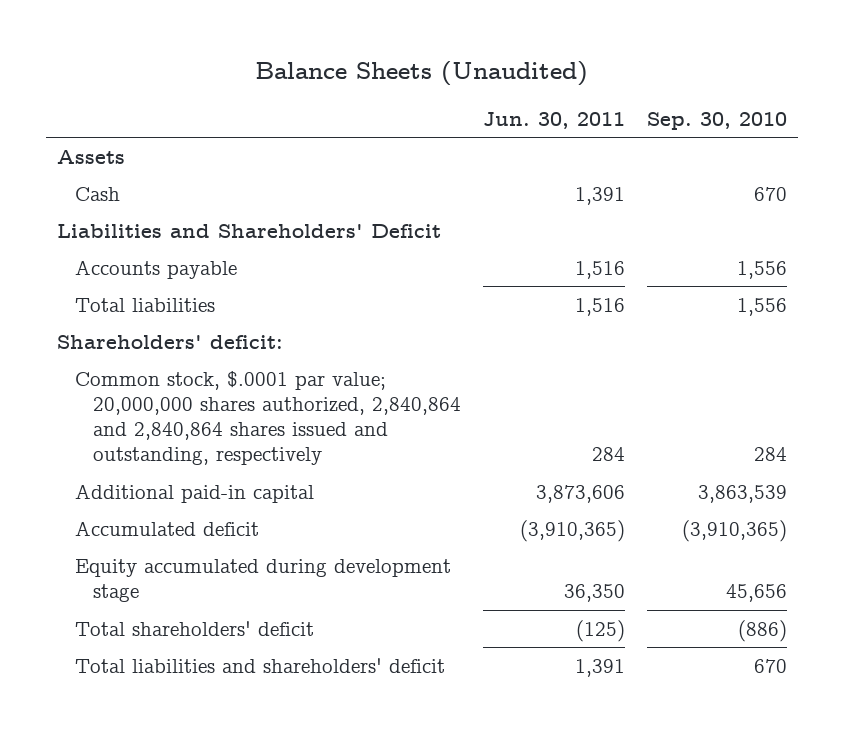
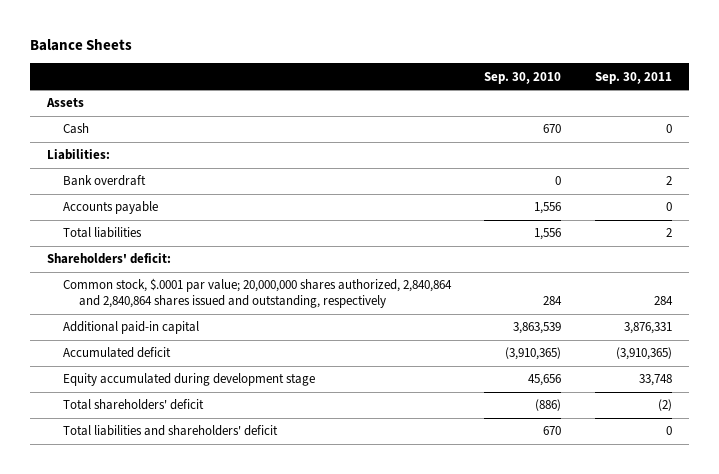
[255,60,589,86] Balance Sheets (Unaudited) -> [30,39,133,52] Balance Sheets
[482,111,625,129] Jun. 30, 2011 -> none
none -> [595,71,673,84] Sep. 30, 2011
[57,223,442,238] Liabilities and Shareholders' Deficit -> none
none -> [46,149,110,161] Liabilities:
none -> [62,175,146,187] Bank overdraft

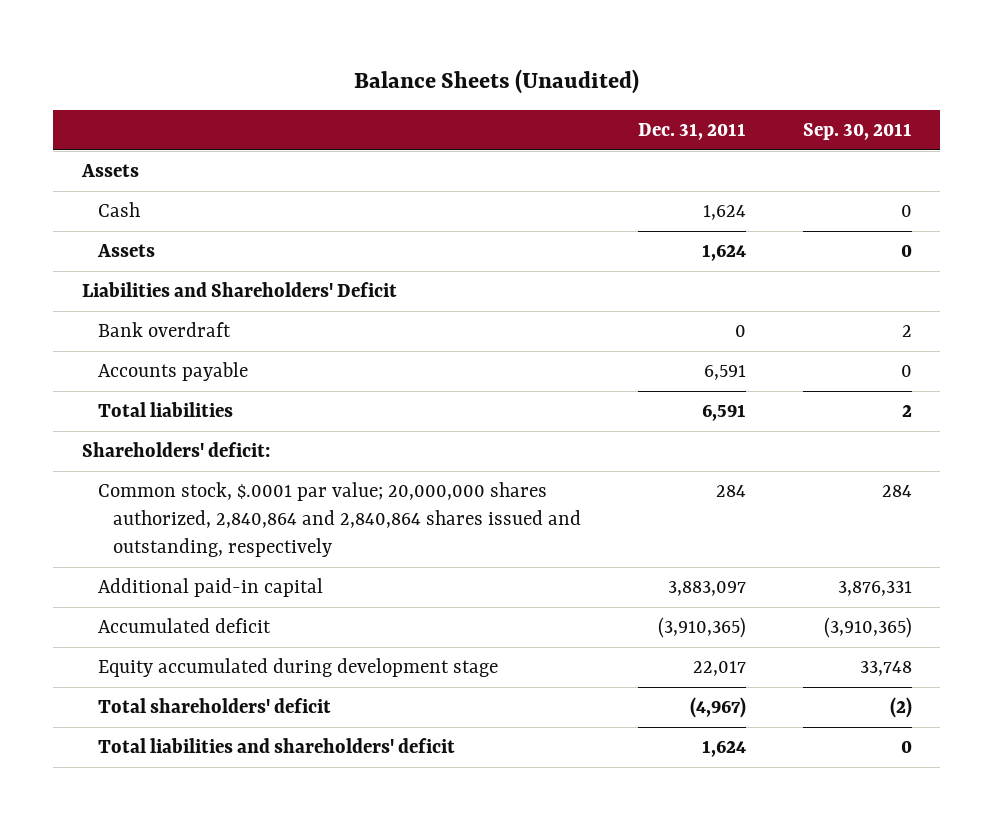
[30,39,133,52] Balance Sheets -> [353,68,639,94] Balance Sheets (Unaudited)
[484,71,562,84] Sep. 30, 2010 -> none
none -> [638,123,747,141] Dec. 31, 2011
[46,149,110,161] Liabilities: -> none
none -> [96,244,155,258] Assets
none -> [81,282,397,298] Liabilities and Shareholders' Deficit

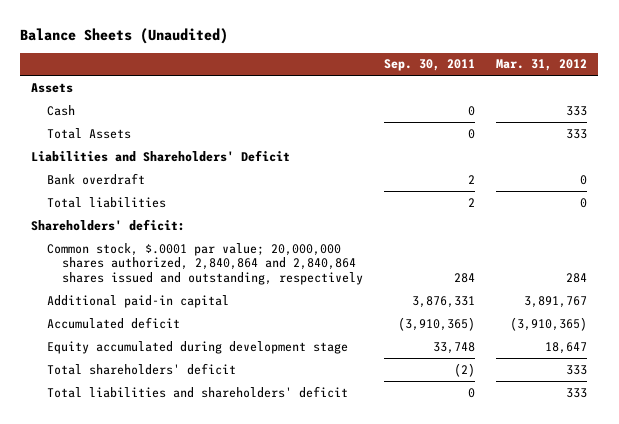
[638,123,747,141] Dec. 31, 2011 -> none
none -> [496,59,588,72] Mar. 31, 2012
[96,244,155,258] Assets -> [46,127,131,139] Total Assets
[97,362,248,382] Accounts payable -> none

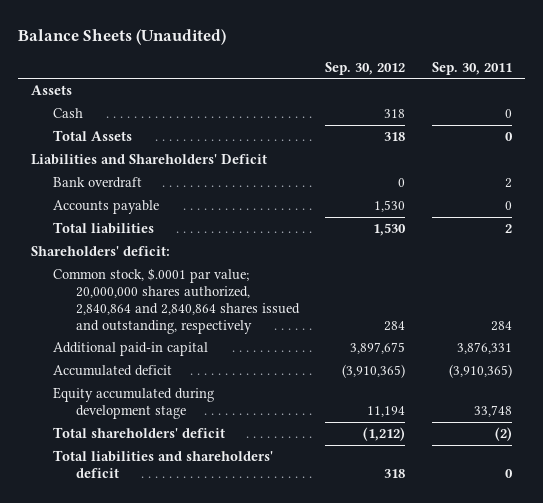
[496,59,588,72] Mar. 31, 2012 -> none
none -> [325,61,406,75] Sep. 30, 2012
none -> [53,200,160,215] Accounts payable

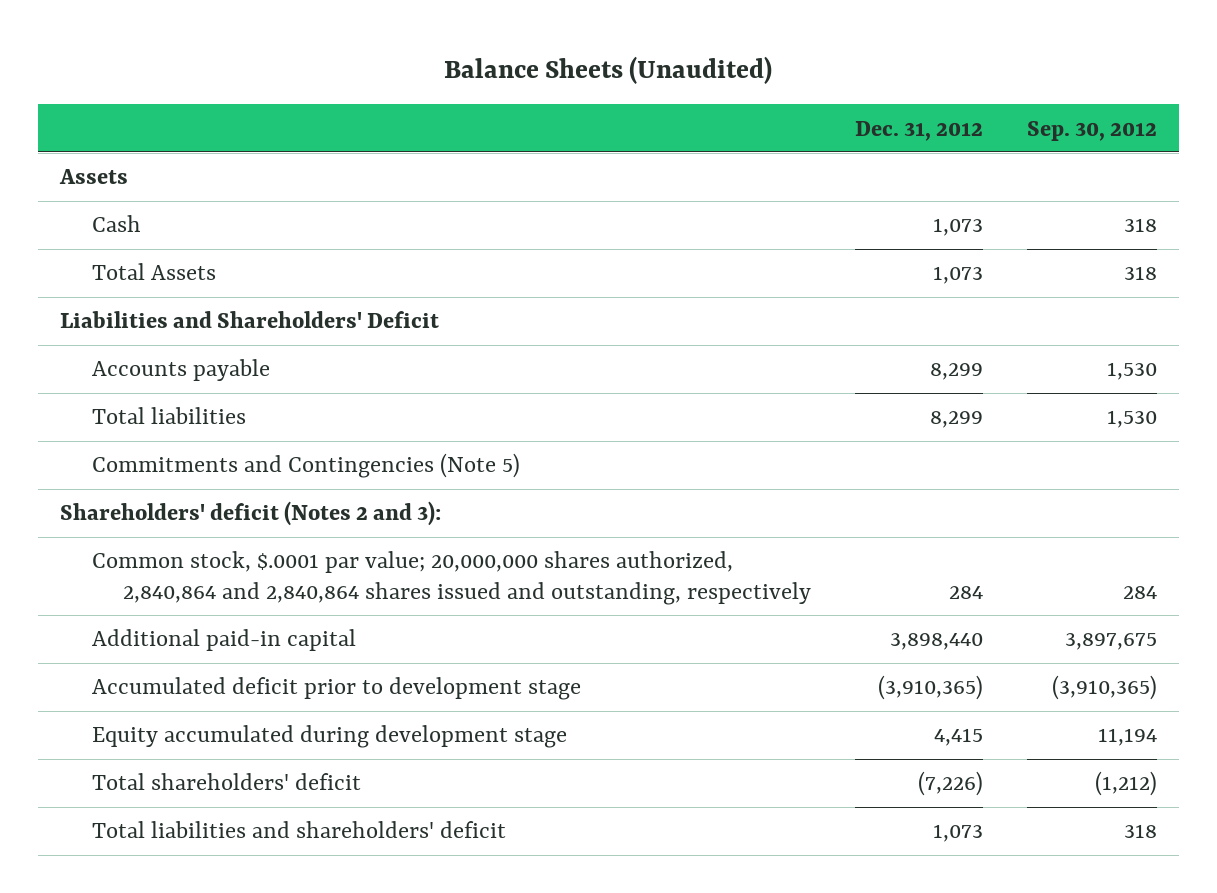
[431,61,512,75] Sep. 30, 2011 -> none
none -> [854,120,983,141] Dec. 31, 2012
[53,177,143,189] Bank overdraft -> none
none -> [91,453,520,479] Commitments and Contingencies (Note 5)
[31,246,171,257] Shareholders' deficit: -> [60,501,442,527] Shareholders' deficit (Notes 2 and 3):
[53,365,173,377] Accumulated deficit -> [91,677,581,701] Accumulated deficit prior to development stage

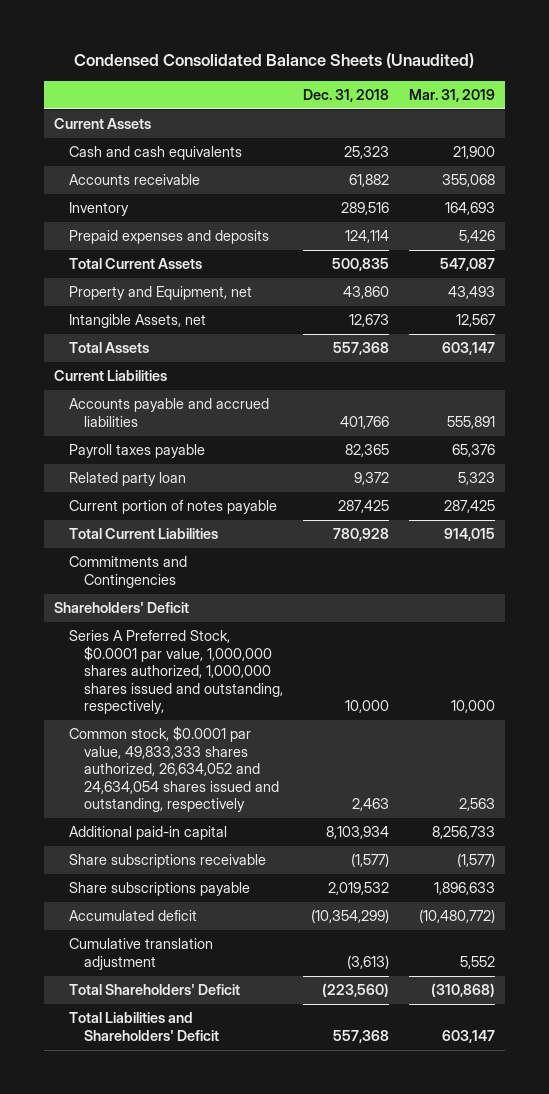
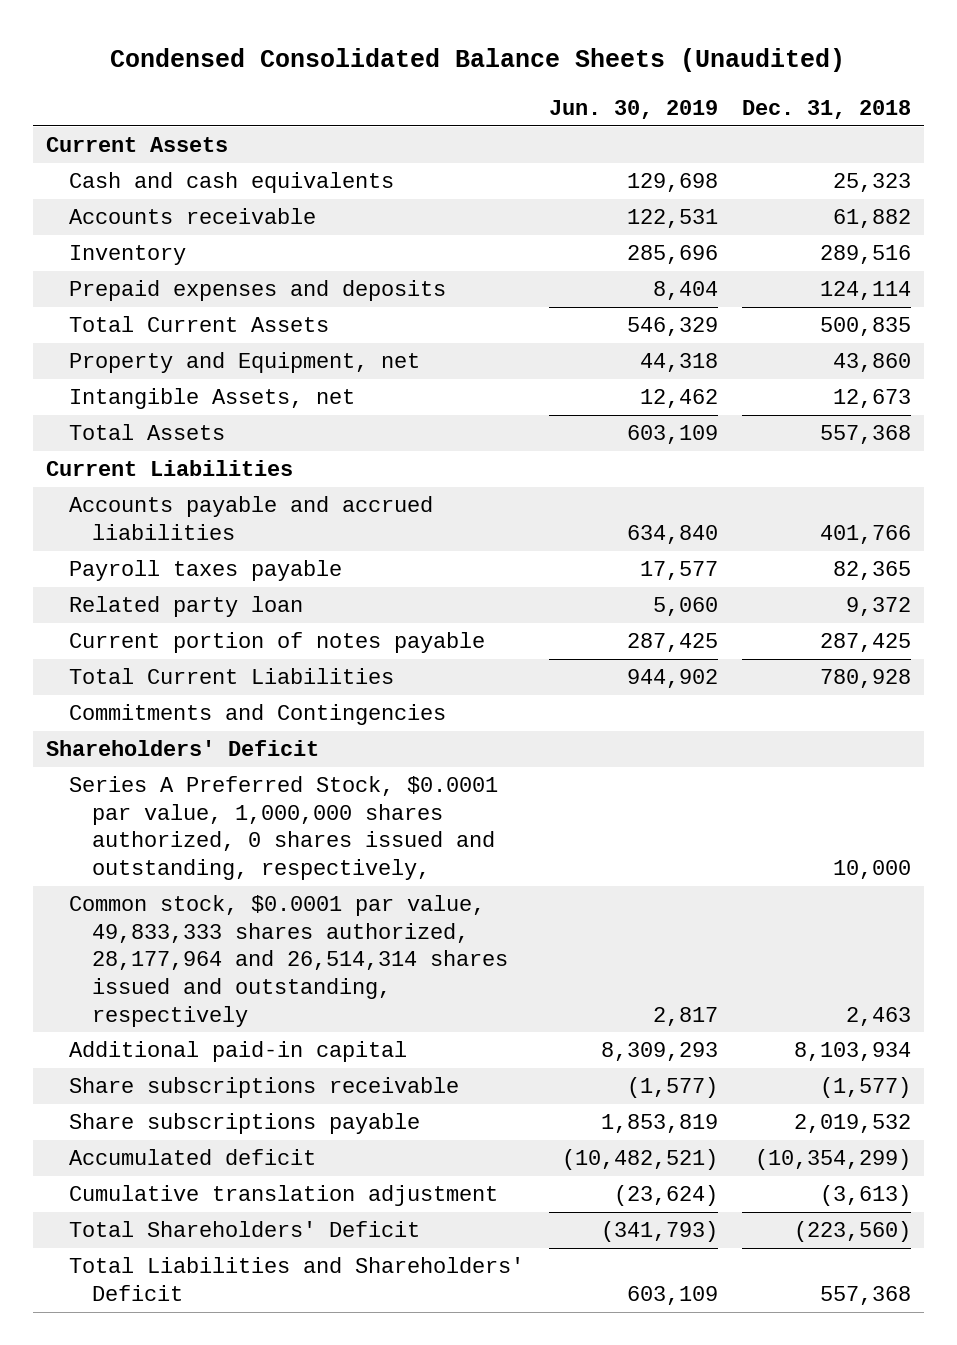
[409,89,496,103] Mar. 31, 2019 -> none
none -> [548,99,718,119] Jun. 30, 2019
[68,630,283,715] Series A Preferred Stock, $0.0001 par value, 1,000,000 shares authorized, 1,000,000 shares issued and outstanding, respectively, -> [68,776,498,880] Series A Preferred Stock, $0.0001 par value, 1,000,000 shares authorized, 0 shares issued and outstanding, respectively,
[68,726,279,813] Common stock, $0.0001 par value, 49,833,333 shares authorized, 26,634,052 and 24,634,054 shares issued and outstanding, respectively -> [68,895,508,1027] Common stock, $0.0001 par value, 49,833,333 shares authorized, 28,177,964 and 26,514,314 shares issued and outstanding, respectively

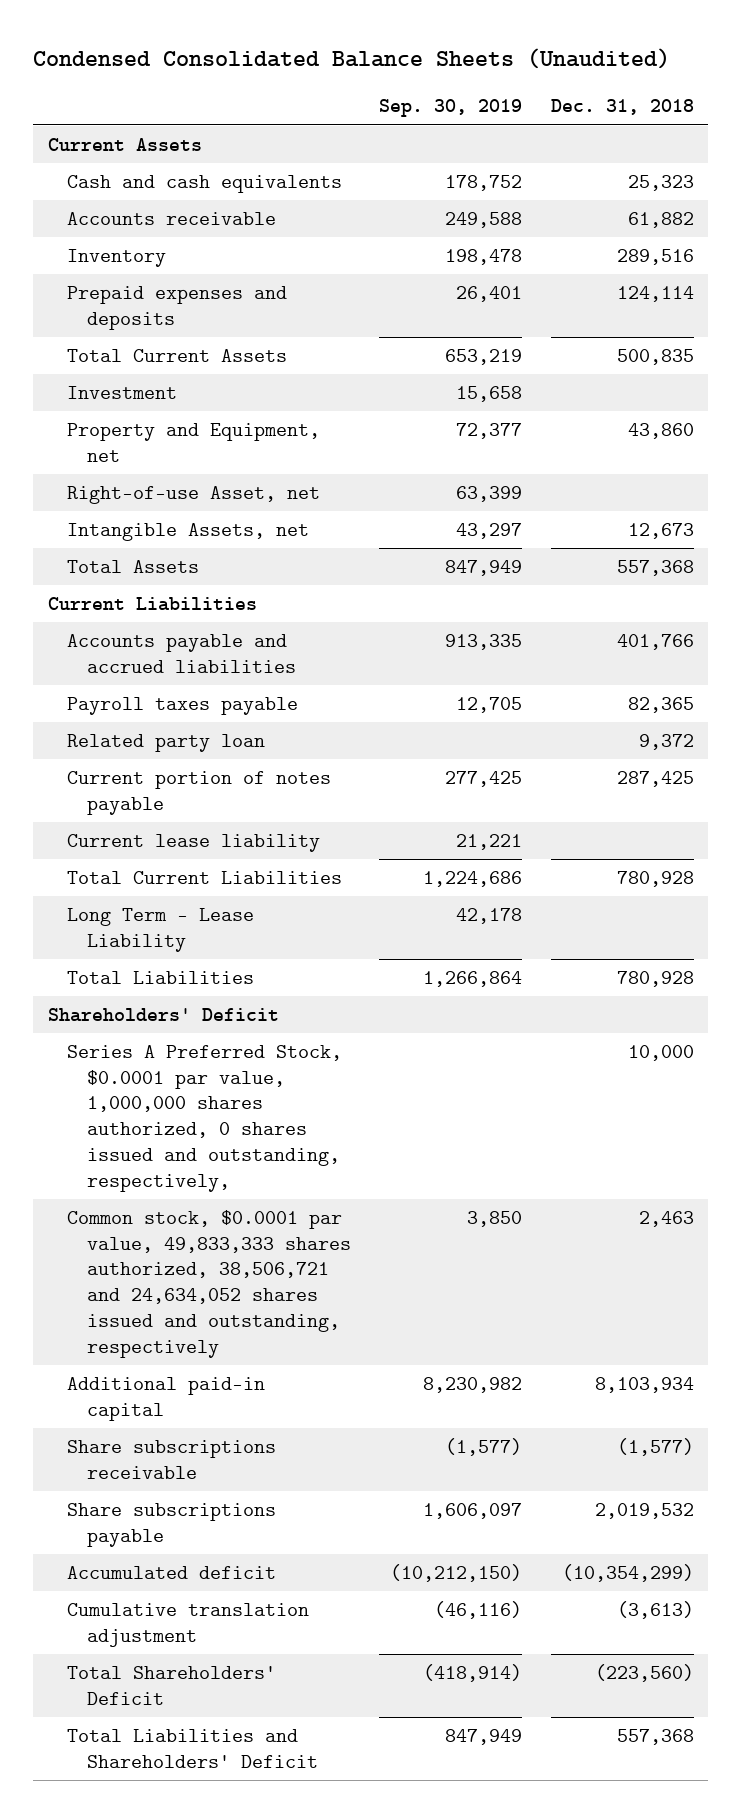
[548,99,718,119] Jun. 30, 2019 -> none
none -> [379,99,523,118] Sep. 30, 2019
none -> [67,386,178,400] Investment
none -> [67,486,321,505] Right-of-use Asset, net
none -> [67,834,321,853] Current lease liability
[68,704,446,726] Commitments and Contingencies -> none
none -> [67,908,255,952] Long Term - Lease Liability
none -> [67,971,255,985] Total Liabilities
[68,895,508,1027] Common stock, $0.0001 par value, 49,833,333 shares authorized, 28,177,964 and 26,514,314 shares issued and outstanding, respectively -> [67,1210,352,1358] Common stock, $0.0001 par value, 49,833,333 shares authorized, 38,506,721 and 24,634,052 shares issued and outstanding, respectively

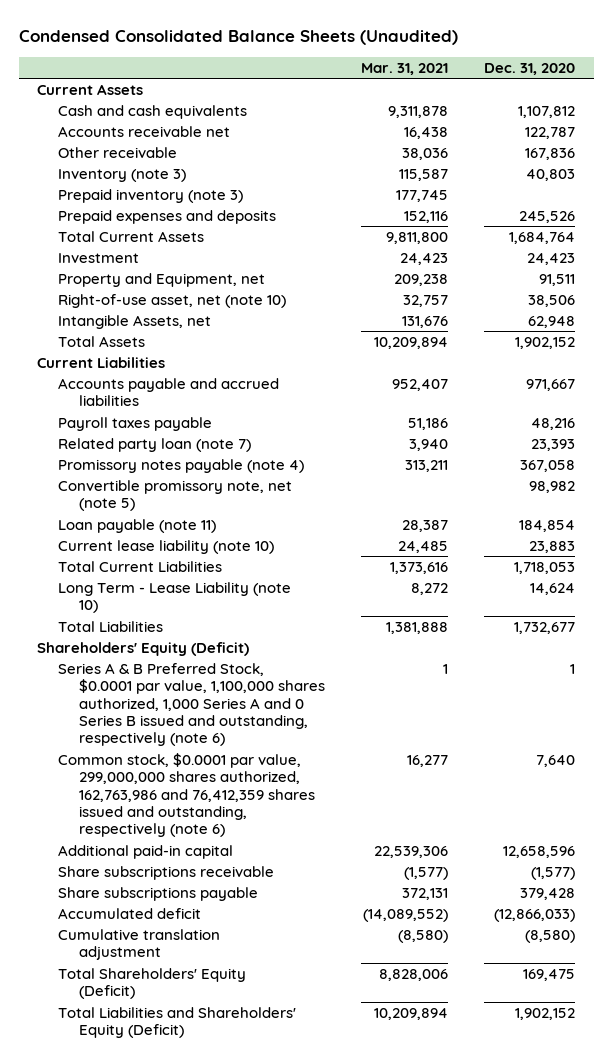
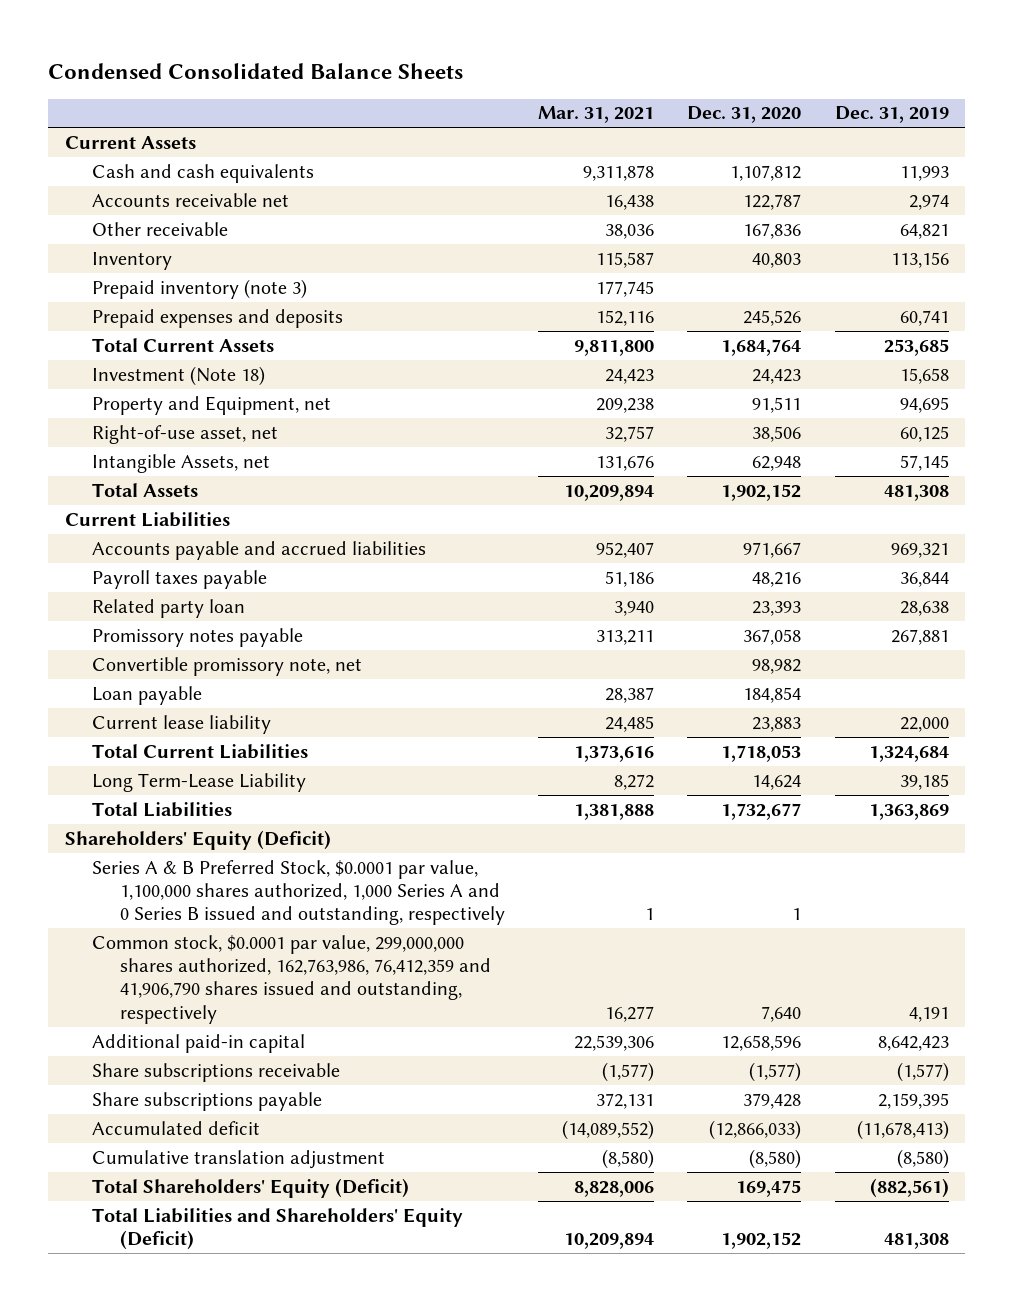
[19,30,459,46] Condensed Consolidated Balance Sheets (Unaudited) -> [48,62,464,79] Condensed Consolidated Balance Sheets
none -> [834,106,949,124] Dec. 31, 2019
[57,168,186,182] Inventory (note 3) -> [92,251,173,270] Inventory
[57,252,139,263] Investment -> [92,365,266,386] Investment (Note 18)
[57,293,286,308] Right-of-use asset, net (note 10) -> [92,424,279,444] Right-of-use asset, net
[57,437,251,452] Related party loan (note 7) -> [92,598,246,618] Related party loan
[57,458,304,473] Promissory notes payable (note 4) -> [92,627,304,647] Promissory notes payable
[57,479,292,512] Convertible promissory note, net (note 5) -> [92,656,363,676] Convertible promissory note, net
[57,518,216,533] Loan payable (note 11) -> [92,685,203,705] Loan payable
[57,539,274,554] Current lease liability (note 10) -> [92,714,272,734] Current lease liability
[57,581,291,614] Long Term - Lease Liability (note 10) -> [92,772,307,792] Long Term-Lease Liability
[57,662,325,747] Series A & B Preferred Stock, $0.0001 par value, 1,100,000 shares authorized, 1,000 Series A and 0 Series B issued and outstanding, respectively (note 6) -> [92,859,505,926] Series A & B Preferred Stock, $0.0001 par value, 1,100,000 shares authorized, 1,000 Series A and 0 Series B issued and outstanding, respectively
[57,752,315,838] Common stock, $0.0001 par value, 299,000,000 shares authorized, 162,763,986 and 76,412,359 shares issued and outstanding, respectively (note 6) -> [92,934,491,1024] Common stock, $0.0001 par value, 299,000,000 shares authorized, 162,763,986, 76,412,359 and 41,906,790 shares issued and outstanding, respectively

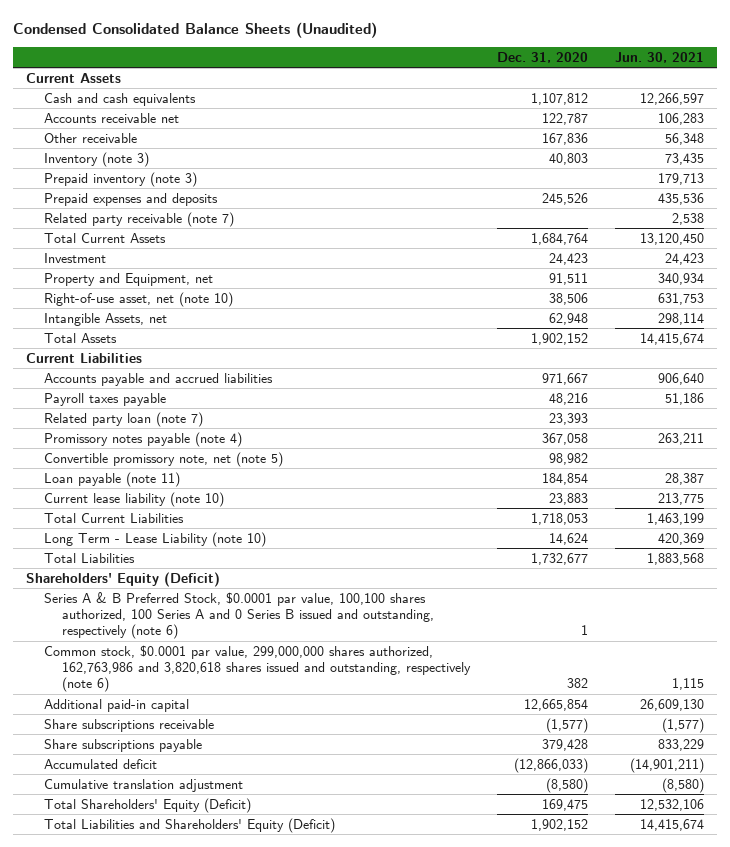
[48,62,464,79] Condensed Consolidated Balance Sheets -> [13,21,378,38] Condensed Consolidated Balance Sheets (Unaudited)
[537,106,654,124] Mar. 31, 2021 -> none
[834,106,949,124] Dec. 31, 2019 -> none
none -> [614,51,704,63] Jun. 30, 2021
[92,251,173,270] Inventory -> [44,151,150,167] Inventory (note 3)
none -> [44,211,235,227] Related party receivable (note 7)
[92,365,266,386] Investment (Note 18) -> [44,252,107,263] Investment
[92,424,279,444] Right-of-use asset, net -> [44,291,234,307] Right-of-use asset, net (note 10)
[92,598,246,618] Related party loan -> [44,411,204,427] Related party loan (note 7)
[92,627,304,647] Promissory notes payable -> [44,431,243,447] Promissory notes payable (note 4)
[92,656,363,676] Convertible promissory note, net -> [44,451,284,467] Convertible promissory note, net (note 5)
[92,685,203,705] Loan payable -> [44,471,181,487] Loan payable (note 11)
[92,714,272,734] Current lease liability -> [44,491,225,507] Current lease liability (note 10)
[92,772,307,792] Long Term-Lease Liability -> [44,531,267,547] Long Term - Lease Liability (note 10)
[92,859,505,926] Series A & B Preferred Stock, $0.0001 par value, 1,100,000 shares authorized, 1,000 Series A and 0 Series B issued and outstanding, respectively -> [44,591,434,640] Series A & B Preferred Stock, $0.0001 par value, 100,100 shares authorized, 100 Series A and 0 Series B issued and outstanding, respectively (note 6)
[92,934,491,1024] Common stock, $0.0001 par value, 299,000,000 shares authorized, 162,763,986, 76,412,359 and 41,906,790 shares issued and outstanding, respectively -> [44,644,471,693] Common stock, $0.0001 par value, 299,000,000 shares authorized, 162,763,986 and 3,820,618 shares issued and outstanding, respectively (note 6)
[761,1005,802,1022] 7,640 -> [566,678,588,689] 382
[721,1034,802,1051] 12,658,596 -> [523,698,588,711] 12,665,854

